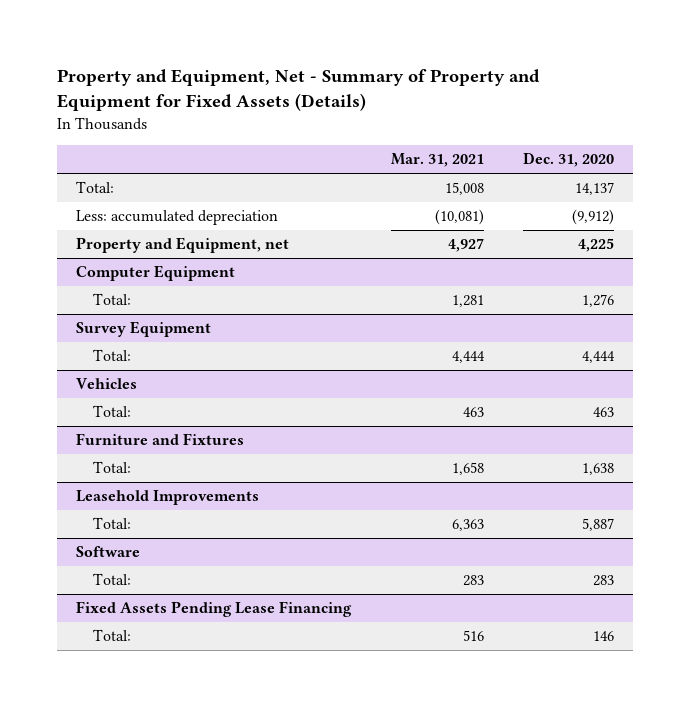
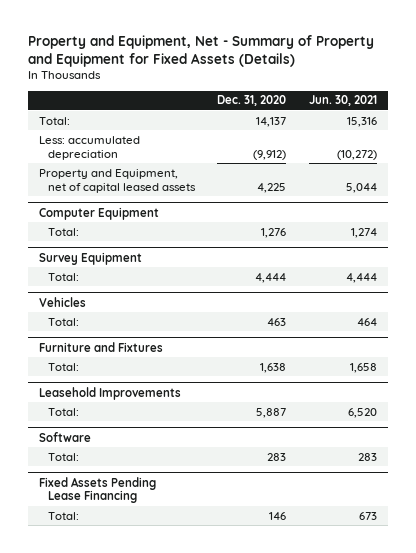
[390,153,484,168] Mar. 31, 2021 -> none
none -> [308,95,377,107] Jun. 30, 2021
[76,237,290,254] Property and Equipment, net -> [38,168,197,193] Property and Equipment, net of capital leased assets

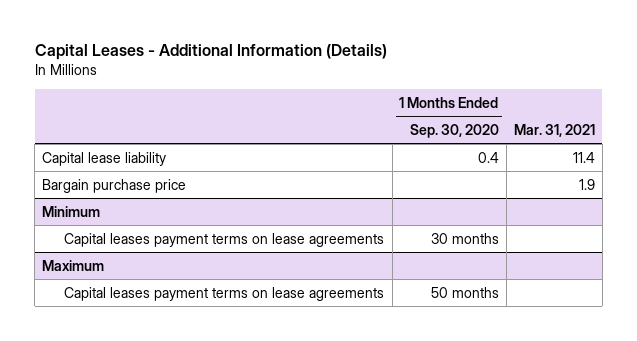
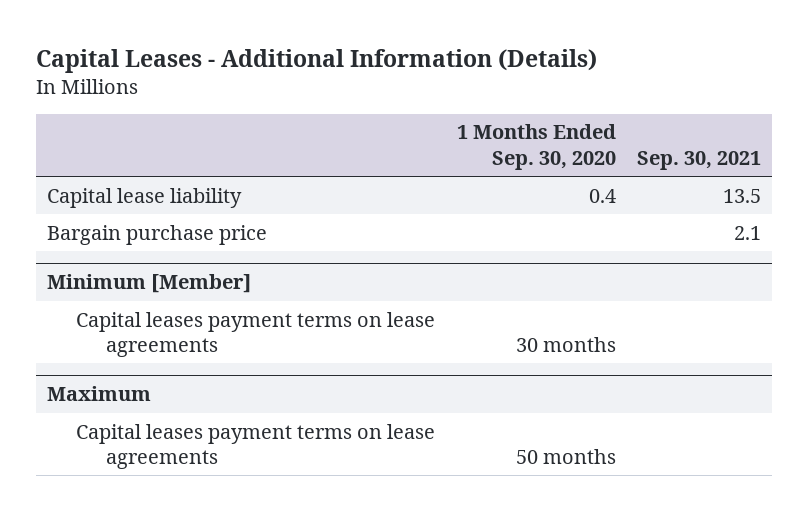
[513,123,595,137] Mar. 31, 2021 -> none
none -> [637,150,762,170] Sep. 30, 2021
[42,205,101,217] Minimum -> [46,274,251,294] Minimum [Member]

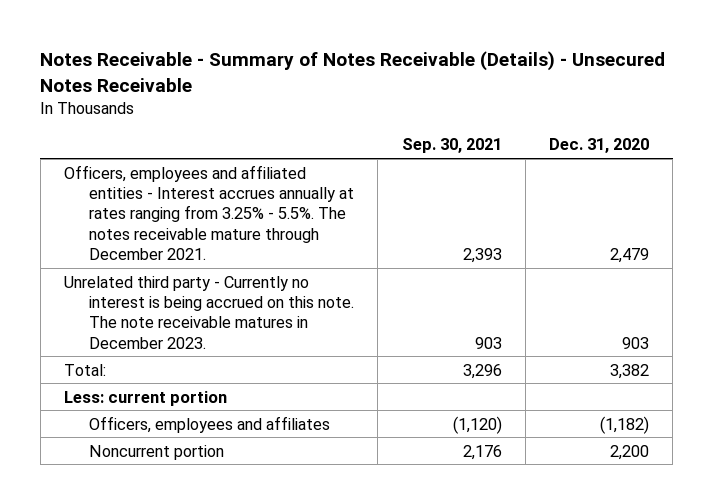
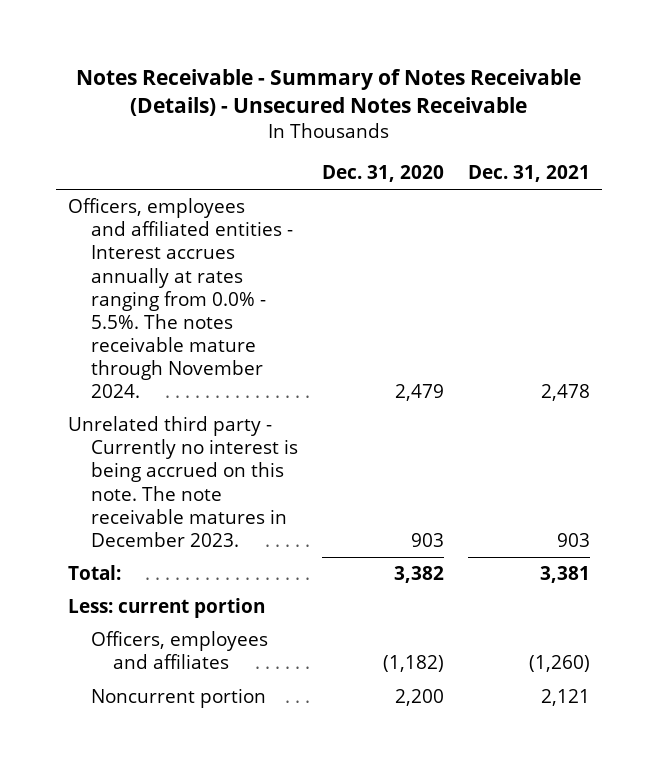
[401,138,502,154] Sep. 30, 2021 -> none
none -> [468,165,591,183] Dec. 31, 2021
[63,164,355,260] Officers, employees and affiliated entities - Interest accrues annually at rates ranging from 3.25% - 5.5%. The notes receivable mature through December 2021. -> [68,198,293,399] Officers, employees and affiliated entities - Interest accrues annually at rates ranging from 0.0% - 5.5%. The notes receivable mature through November 2024.

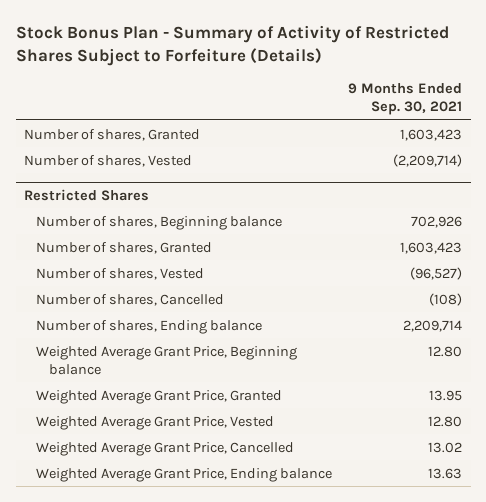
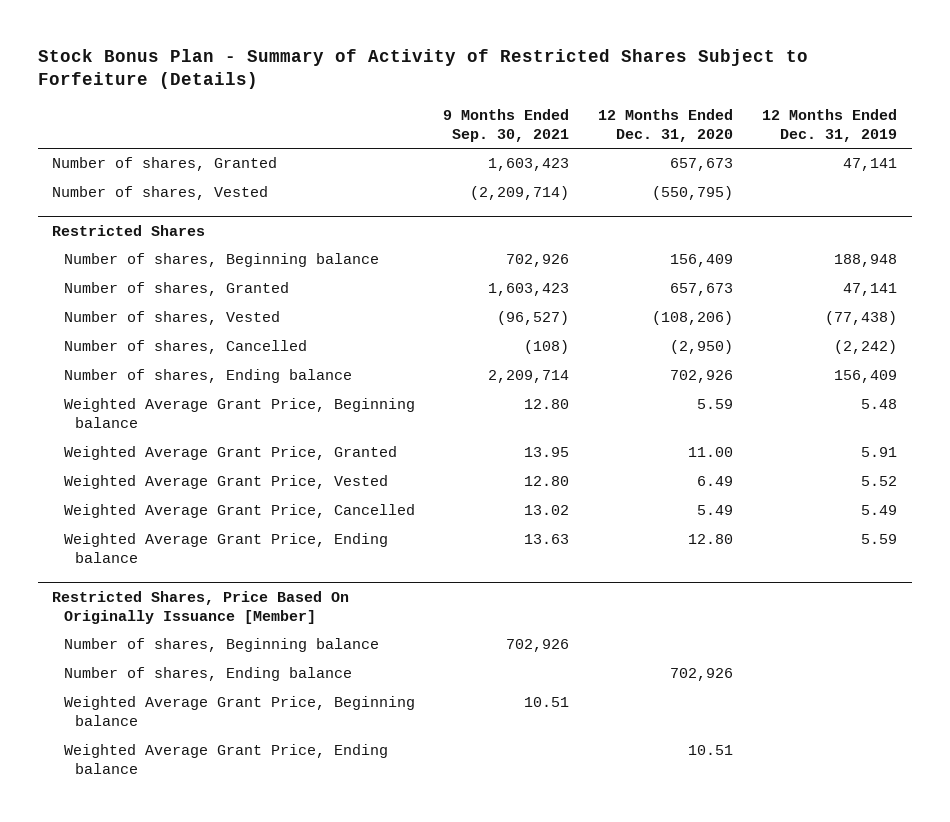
none -> [598,108,734,142] 12 Months Ended Dec. 31, 2020
none -> [762,108,898,142] 12 Months Ended Dec. 31, 2019
none -> [52,590,350,625] Restricted Shares, Price Based On Originally Issuance [Member]
none -> [63,638,379,653] Number of shares, Beginning balance
none -> [63,667,352,682] Number of shares, Ending balance
none -> [63,696,415,727] Weighted Average Grant Price, Beginning balance
none -> [63,744,388,775] Weighted Average Grant Price, Ending balance

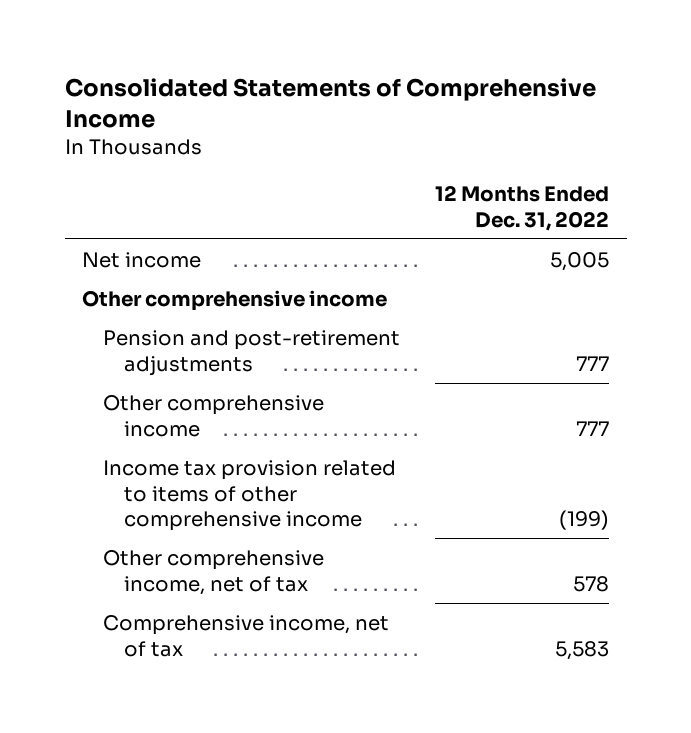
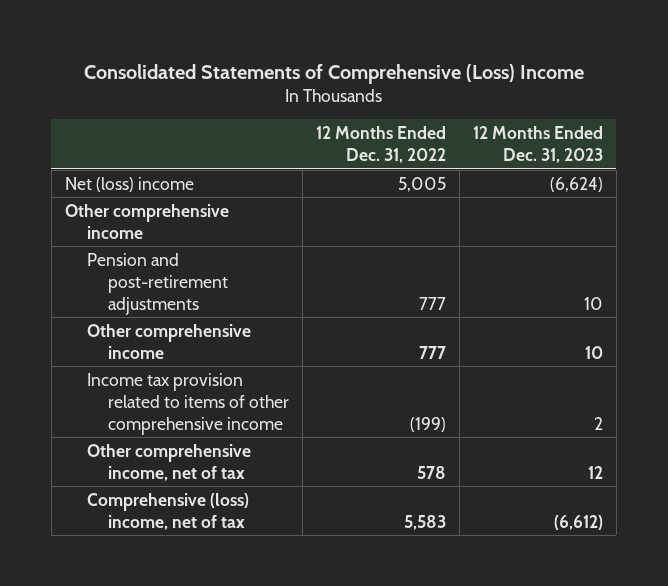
[64,77,596,128] Consolidated Statements of Comprehensive Income -> [83,63,584,84] Consolidated Statements of Comprehensive (Loss) Income
none -> [473,126,604,164] 12 Months Ended Dec. 31, 2023
[82,251,202,268] Net income -> [64,176,194,192] Net (loss) income
[103,614,390,657] Comprehensive income, net of tax -> [86,492,249,530] Comprehensive (loss) income, net of tax

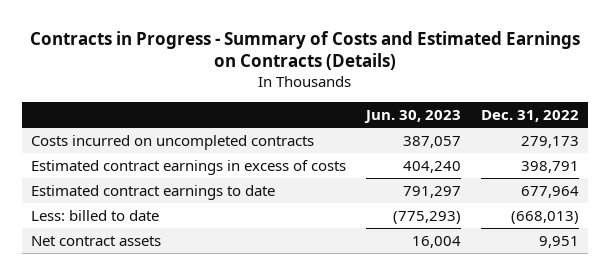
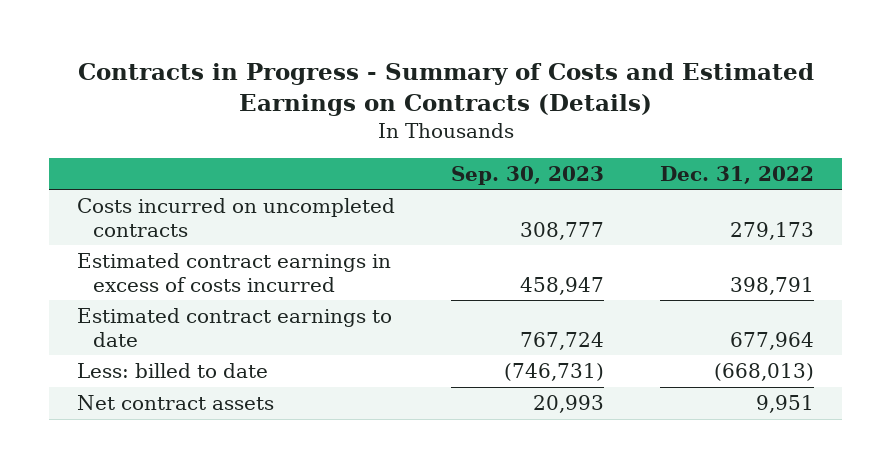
[364,110,462,124] Jun. 30, 2023 -> none
none -> [451,165,605,185] Sep. 30, 2023
[31,159,347,175] Estimated contract earnings in excess of costs -> [77,253,392,292] Estimated contract earnings in excess of costs incurred

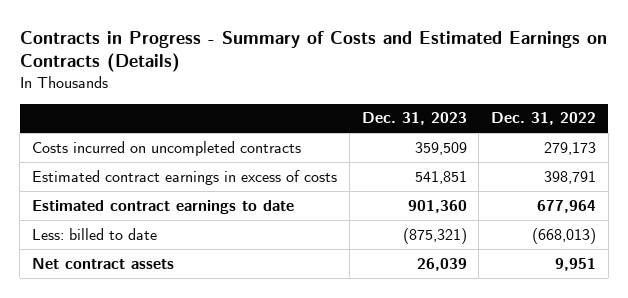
[451,165,605,185] Sep. 30, 2023 -> none
none -> [361,112,467,126] Dec. 31, 2023
[77,253,392,292] Estimated contract earnings in excess of costs incurred -> [31,169,337,185] Estimated contract earnings in excess of costs

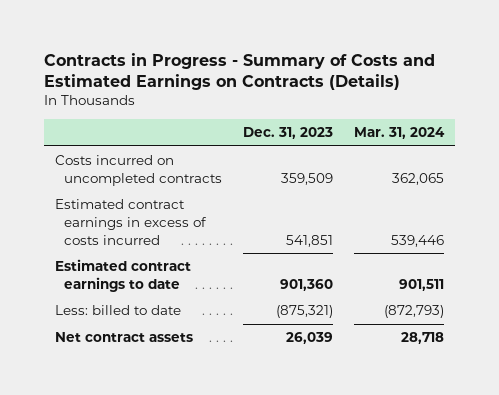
[491,112,597,126] Dec. 31, 2022 -> none
none -> [354,127,446,140] Mar. 31, 2024
[31,169,337,185] Estimated contract earnings in excess of costs -> [54,199,208,245] Estimated contract earnings in excess of costs incurred

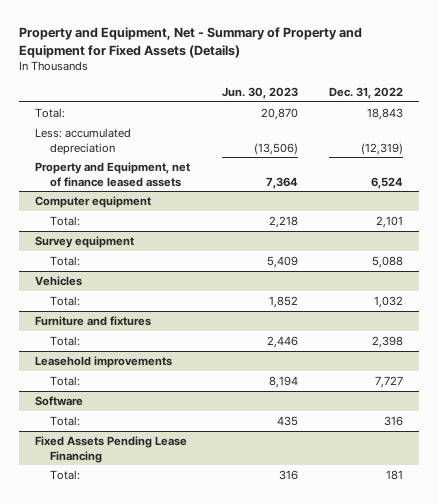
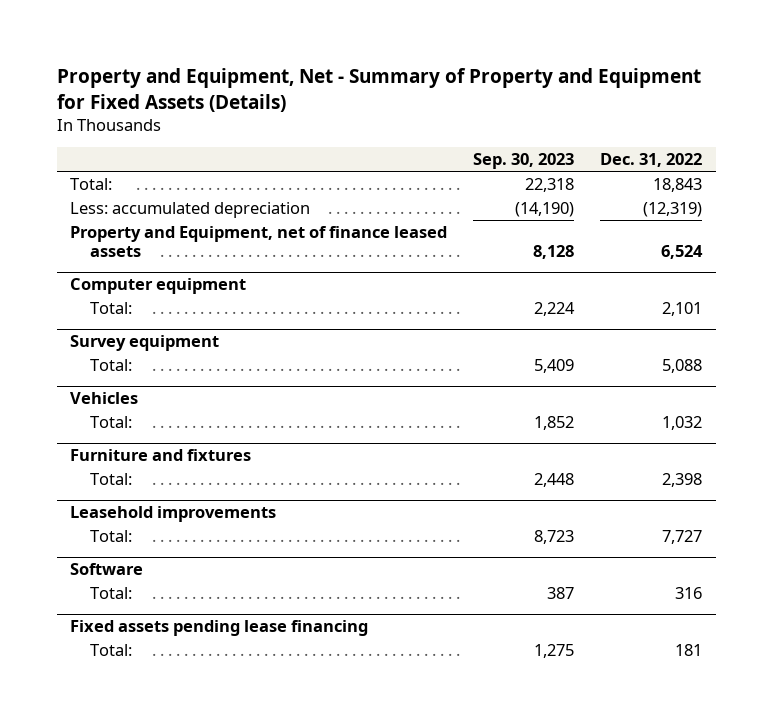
[221,86,298,99] Jun. 30, 2023 -> none
none -> [473,153,575,170] Sep. 30, 2023
[35,435,188,463] Fixed Assets Pending Lease Financing -> [70,620,369,637] Fixed assets pending lease financing

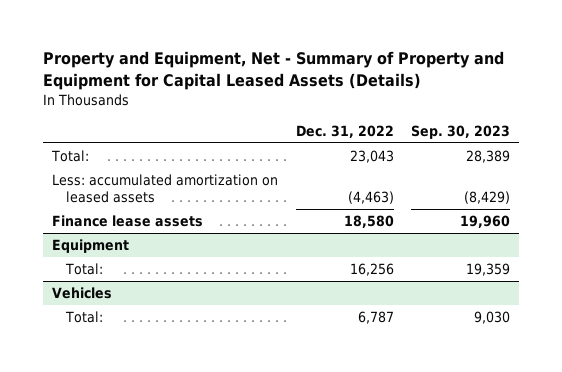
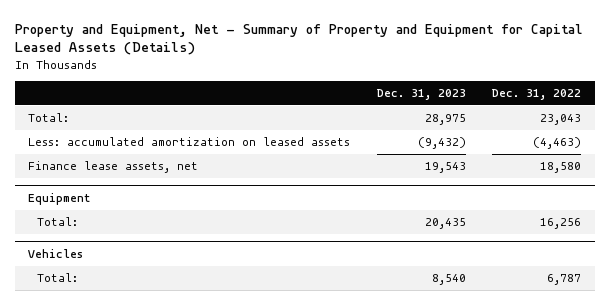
[411,124,511,139] Sep. 30, 2023 -> none
none -> [376,88,466,100] Dec. 31, 2023
[51,215,203,228] Finance lease assets -> [28,161,199,174] Finance lease assets, net

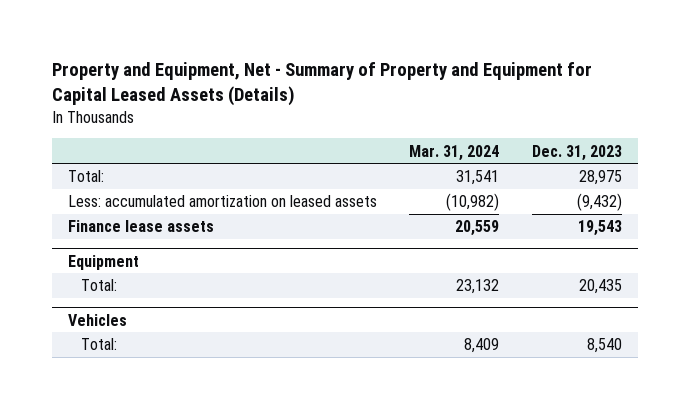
[492,88,582,100] Dec. 31, 2022 -> none
none -> [409,144,500,161] Mar. 31, 2024
[28,161,199,174] Finance lease assets, net -> [68,220,215,233] Finance lease assets

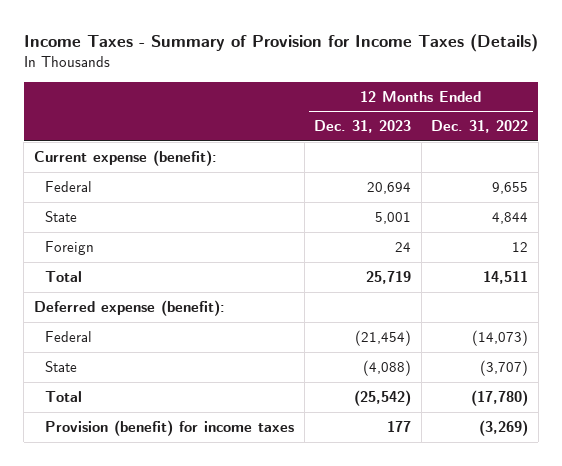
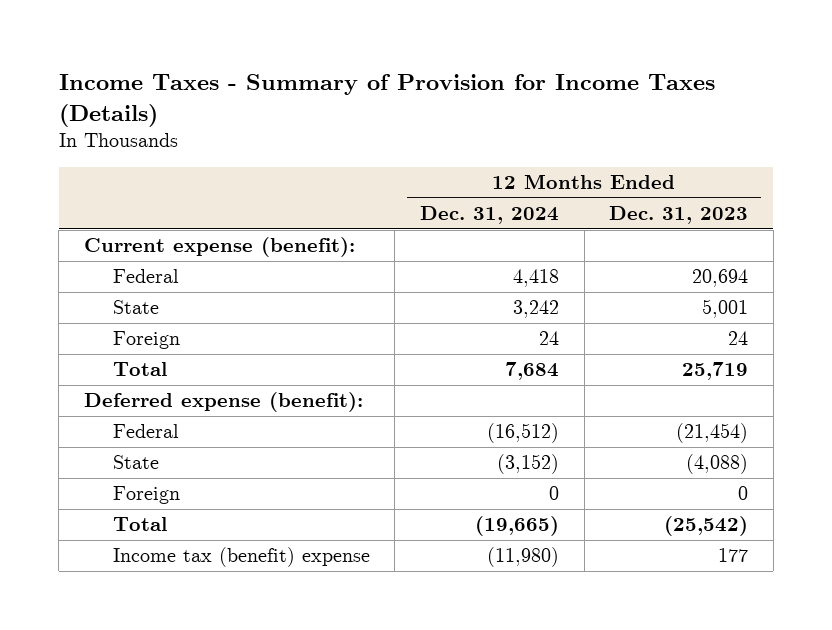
[431,120,529,134] Dec. 31, 2022 -> none
none -> [419,206,559,225] Dec. 31, 2024
none -> [112,486,180,505] Foreign
[45,419,295,436] Provision (benefit) for income taxes -> [112,547,370,568] Income tax (benefit) expense

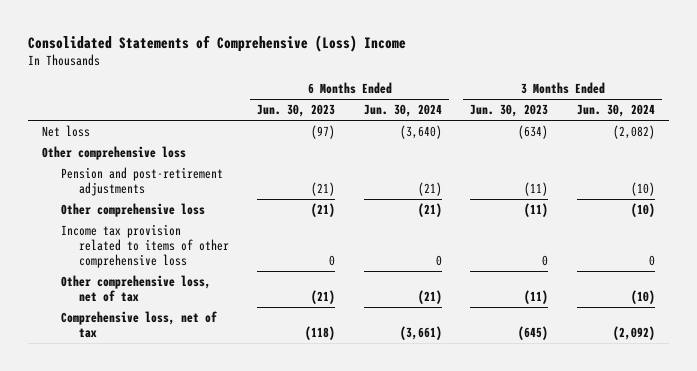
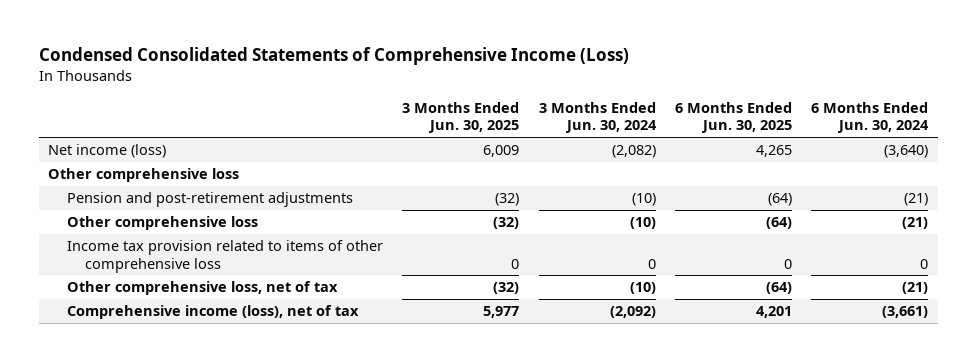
[28,35,407,53] Consolidated Statements of Comprehensive (Loss) Income -> [38,47,629,66] Condensed Consolidated Statements of Comprehensive Income (Loss)
[257,104,336,118] Jun. 30, 2023 -> none
[470,104,549,118] Jun. 30, 2023 -> none
none -> [402,102,520,134] 3 Months Ended Jun. 30, 2025
none -> [674,102,792,134] 6 Months Ended Jun. 30, 2025
[42,124,91,137] Net loss -> [48,144,167,159] Net income (loss)
[60,310,217,338] Comprehensive loss, net of tax -> [66,305,359,320] Comprehensive income (loss), net of tax

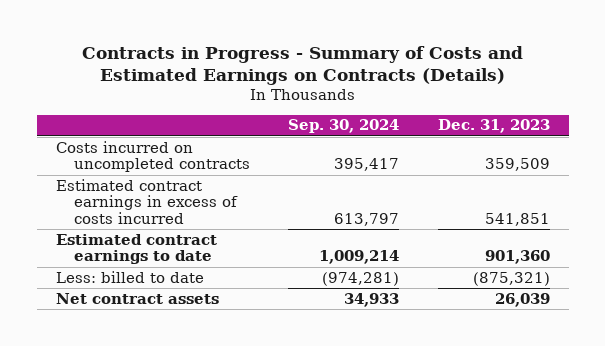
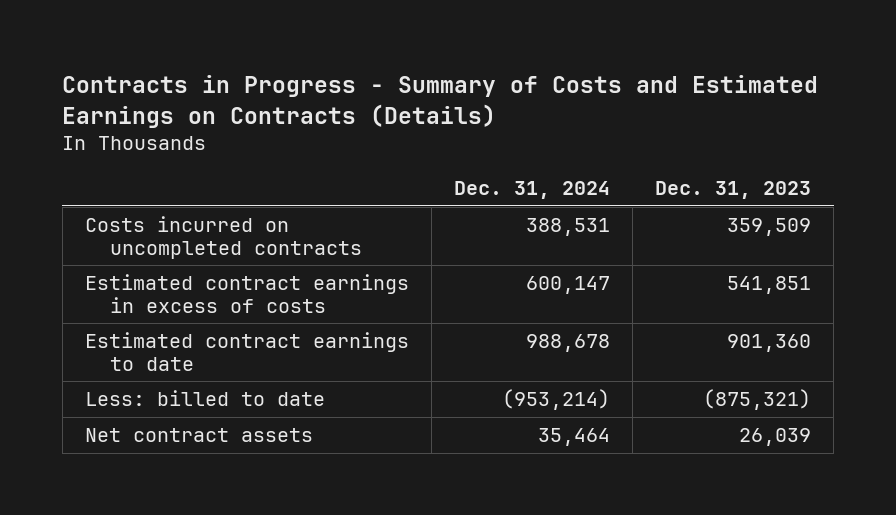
[288,119,400,134] Sep. 30, 2024 -> none
none -> [453,181,610,200] Dec. 31, 2024
[55,178,239,224] Estimated contract earnings in excess of costs incurred -> [84,274,409,313] Estimated contract earnings in excess of costs

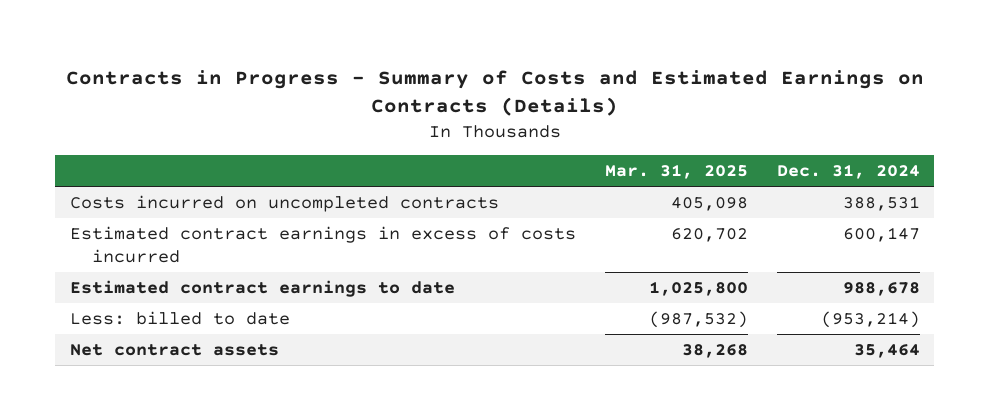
[655,181,812,200] Dec. 31, 2023 -> none
none -> [604,164,748,180] Mar. 31, 2025
[84,274,409,313] Estimated contract earnings in excess of costs -> [69,225,576,264] Estimated contract earnings in excess of costs incurred

